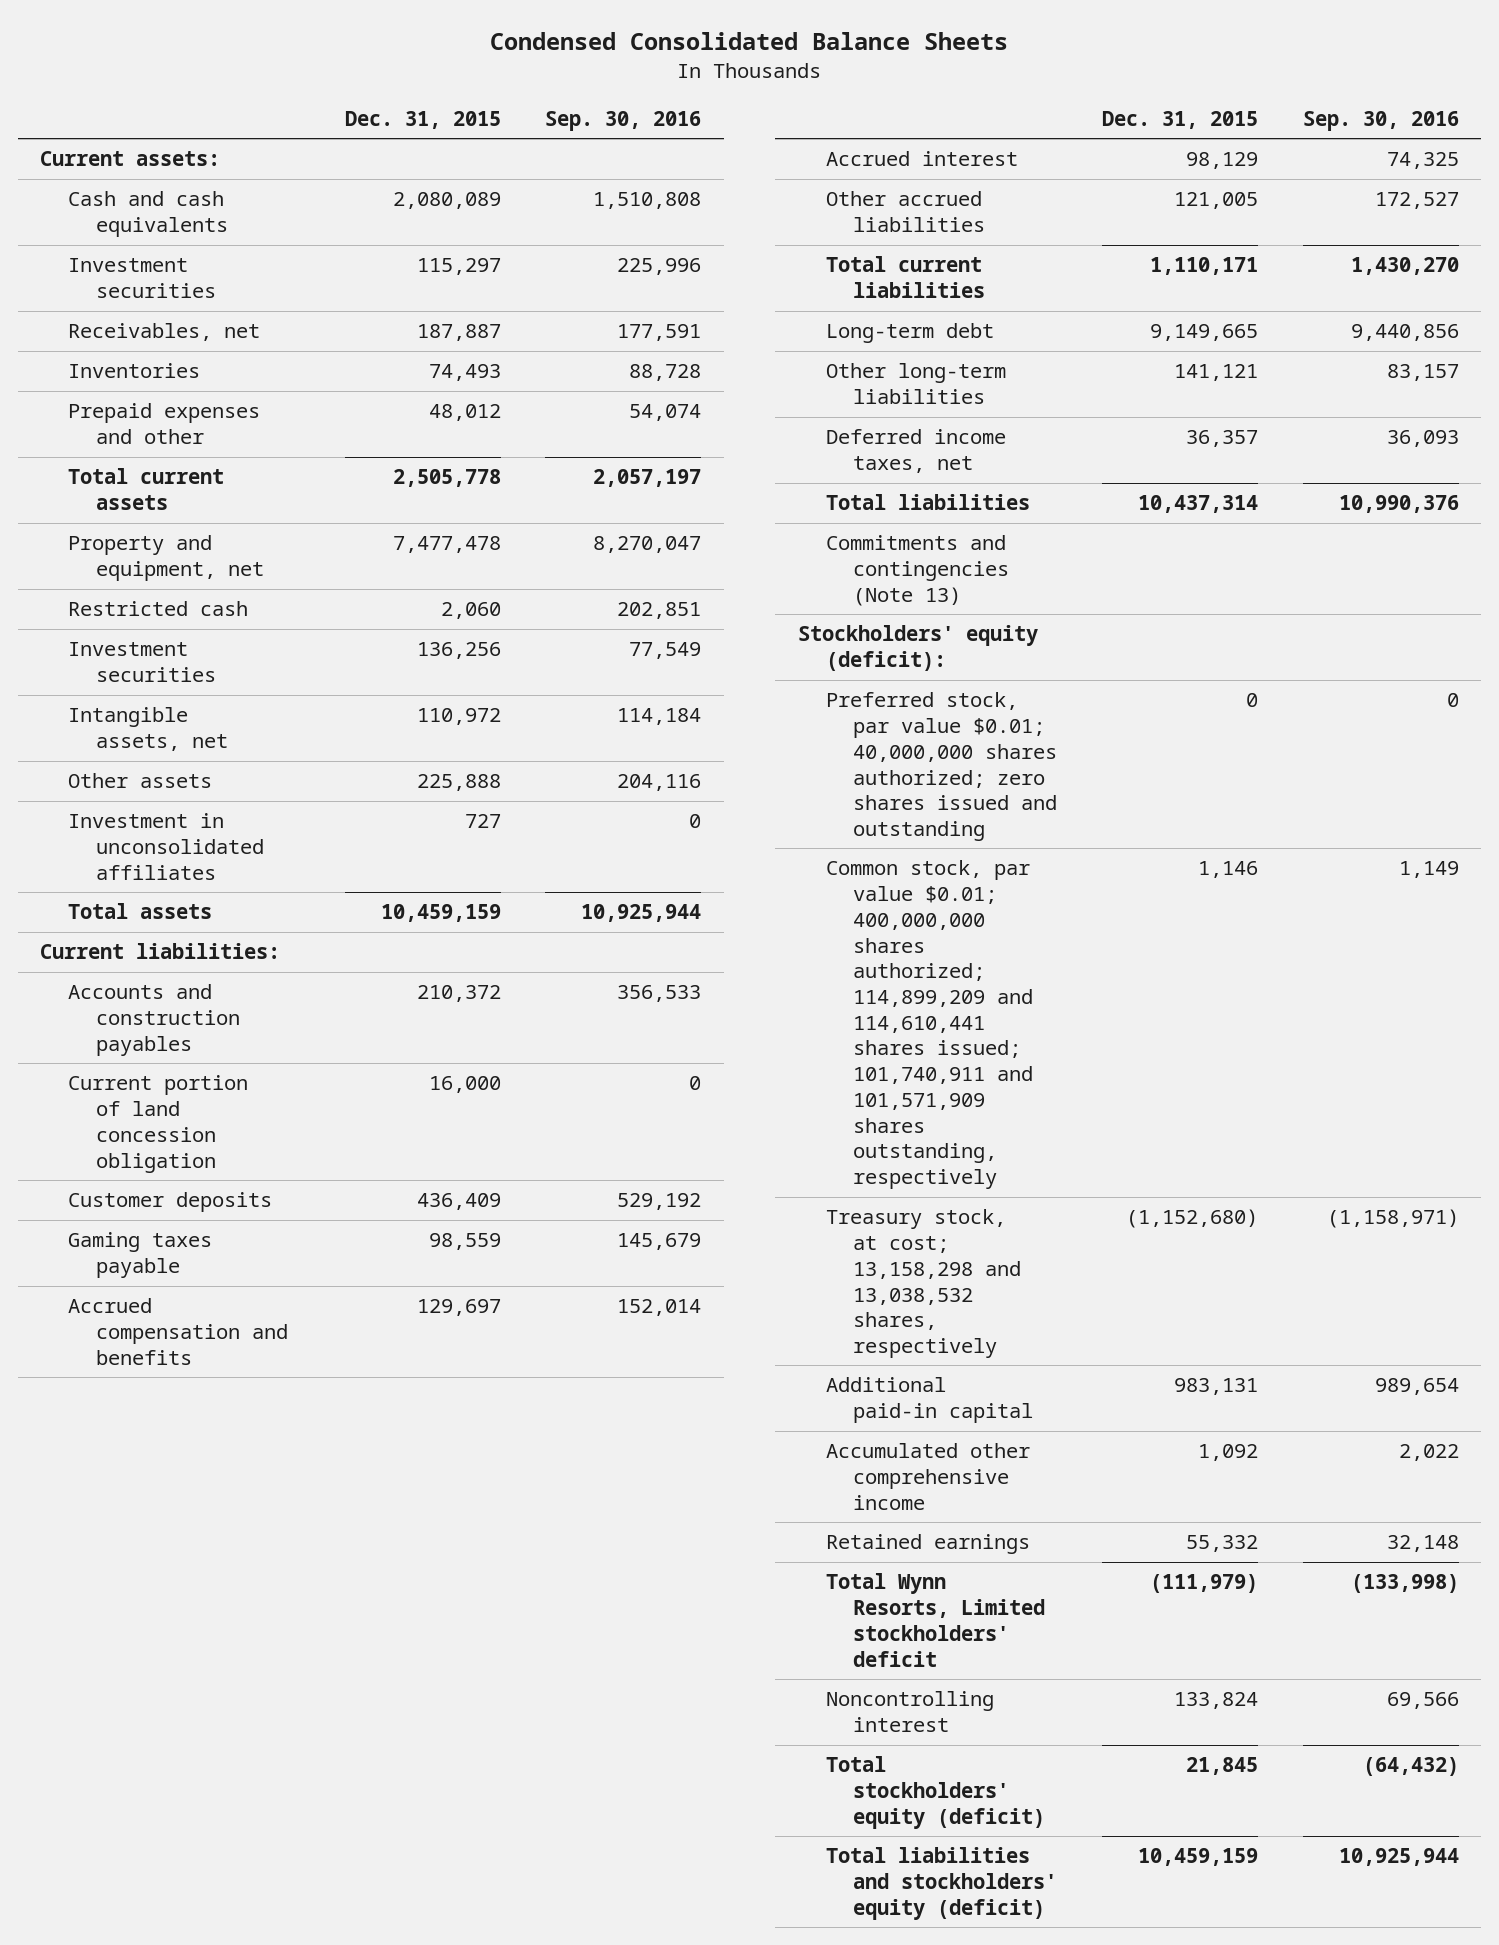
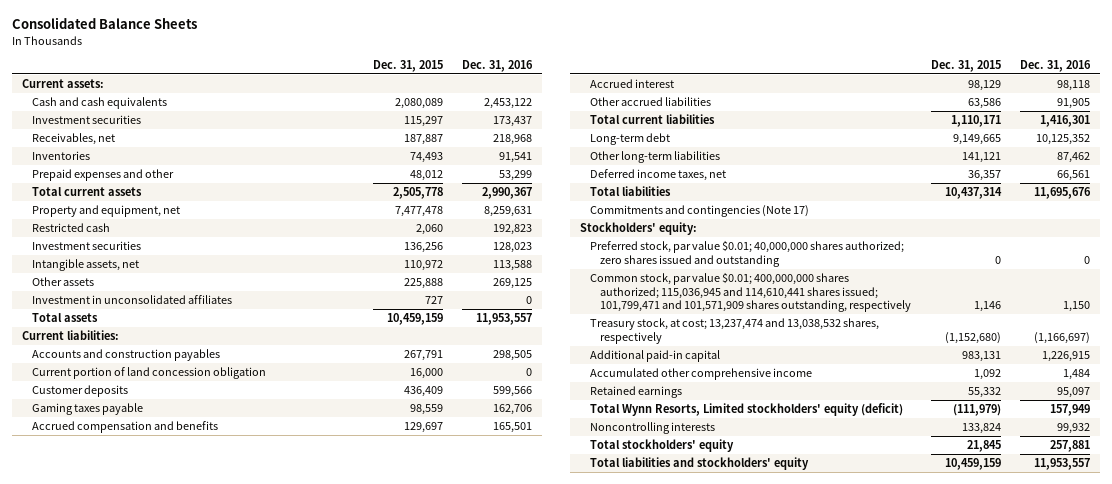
[490,31,1009,50] Condensed Consolidated Balance Sheets -> [12,17,198,30] Consolidated Balance Sheets
[545,110,702,131] Sep. 30, 2016 -> none
none -> [462,59,534,72] Dec. 31, 2016
[416,985,501,1003] 210,372 -> [403,350,443,362] 267,791
[1174,192,1259,210] 121,005 -> [967,98,1001,110] 63,586
[825,535,1010,606] Commitments and contingencies (Note 13) -> [589,205,809,218] Commitments and contingencies (Note 17)
[797,625,1038,672] Stockholders' equity (deficit): -> [579,222,697,236] Stockholders' equity:
[825,860,1034,1190] Common stock, par value $0.01; 400,000,000 shares authorized; 114,899,209 and 114,610,441 shares issued; 101,740,911 and 101,571,909 shares outstanding, respectively -> [589,272,912,312] Common stock, par value $0.01; 400,000,000 shares authorized; 115,036,945 and 114,610,441 shares issued; 101,799,471 and 101,571,909 shares outstanding, respectively
[825,1209,1022,1358] Treasury stock, at cost; 13,158,298 and 13,038,532 shares, respectively -> [589,318,879,344] Treasury stock, at cost; 13,237,474 and 13,038,532 shares, respectively
[825,1573,1046,1667] Total Wynn Resorts, Limited stockholders' deficit -> [589,403,903,417] Total Wynn Resorts, Limited stockholders' equity (deficit)
[825,1691,994,1733] Noncontrolling interest -> [589,422,715,435] Noncontrolling interests
[825,1756,1046,1829] Total stockholders' equity (deficit) -> [589,439,734,453] Total stockholders' equity
[825,1847,1058,1920] Total liabilities and stockholders' equity (deficit) -> [589,457,809,471] Total liabilities and stockholders' equity

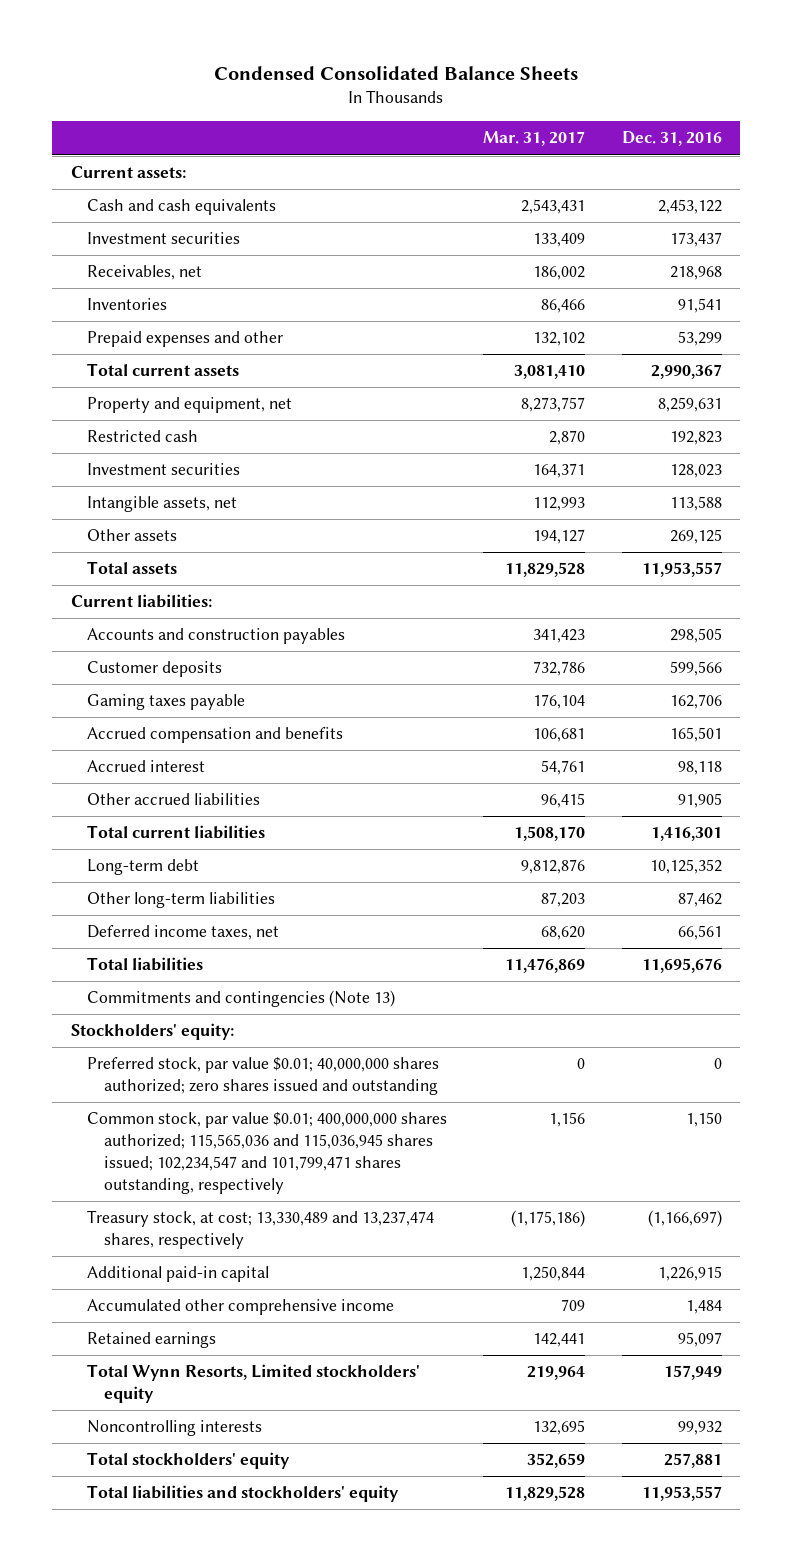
[12,17,198,30] Consolidated Balance Sheets -> [214,65,579,80] Condensed Consolidated Balance Sheets
[372,59,443,72] Dec. 31, 2015 -> none
none -> [483,131,586,147] Mar. 31, 2017
[31,295,232,305] Investment in unconsolidated affiliates -> none
[31,367,266,380] Current portion of land concession obligation -> none
[589,205,809,218] Commitments and contingencies (Note 17) -> [87,990,396,1008] Commitments and contingencies (Note 13)
[589,272,912,312] Common stock, par value $0.01; 400,000,000 shares authorized; 115,036,945 and 114,610,441 shares issued; 101,799,471 and 101,571,909 shares outstanding, respectively -> [87,1112,448,1194] Common stock, par value $0.01; 400,000,000 shares authorized; 115,565,036 and 115,036,945 shares issued; 102,234,547 and 101,799,471 shares outstanding, respectively
[589,318,879,344] Treasury stock, at cost; 13,237,474 and 13,038,532 shares, respectively -> [87,1210,435,1250] Treasury stock, at cost; 13,330,489 and 13,237,474 shares, respectively
[589,403,903,417] Total Wynn Resorts, Limited stockholders' equity (deficit) -> [87,1364,421,1404] Total Wynn Resorts, Limited stockholders' equity

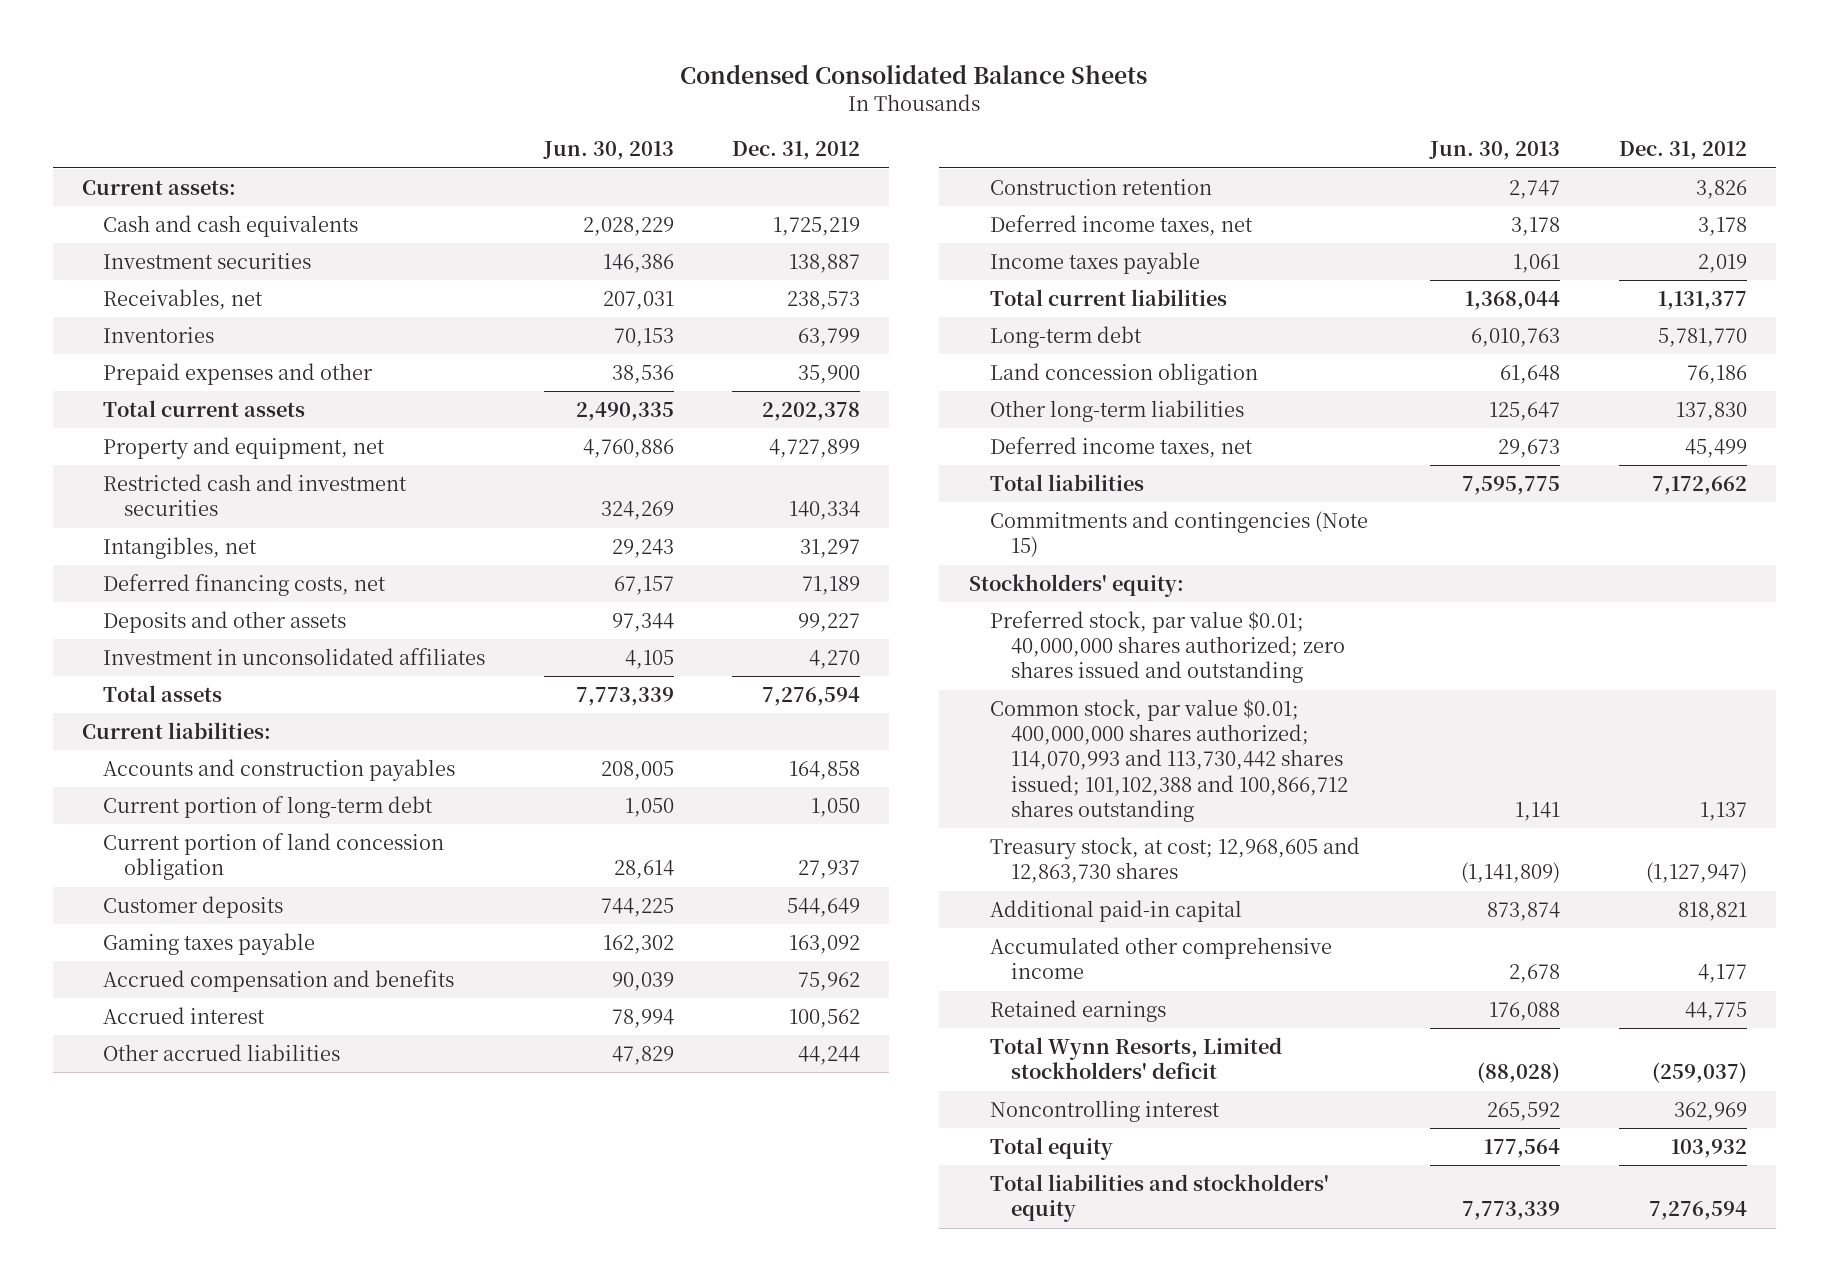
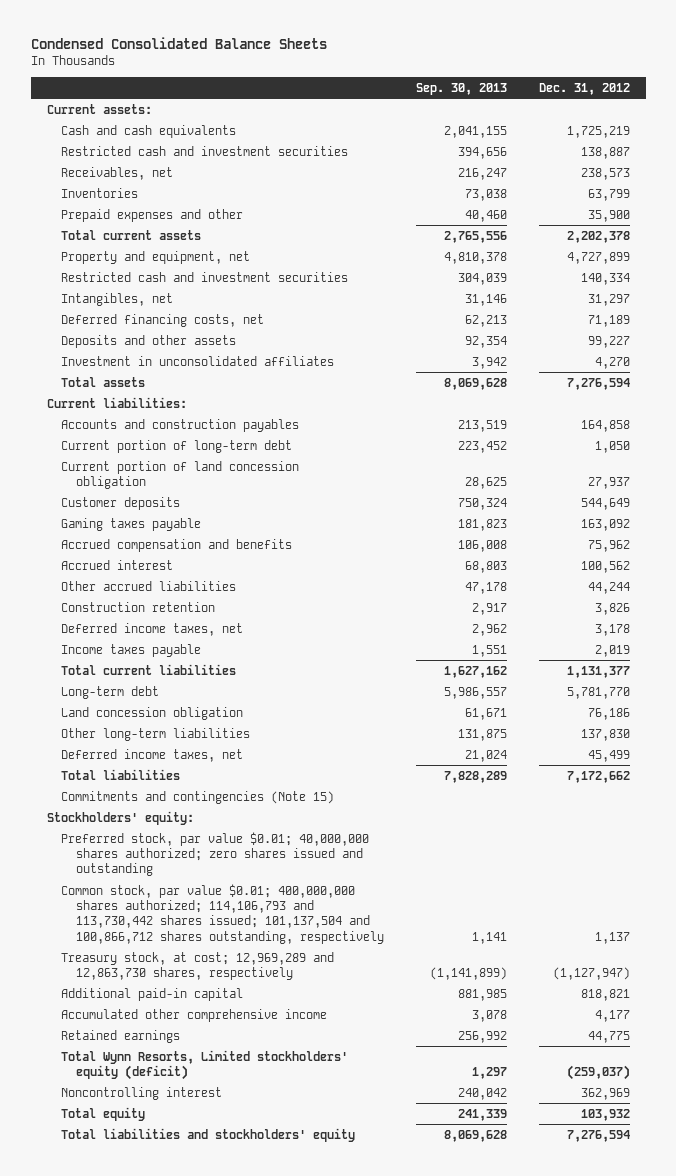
[542,141,674,161] Jun. 30, 2013 -> none
none -> [415,83,507,96] Sep. 30, 2013
[103,252,312,269] Investment securities -> [61,145,349,156] Restricted cash and investment securities
[989,698,1348,822] Common stock, par value $0.01; 400,000,000 shares authorized; 114,070,993 and 113,730,442 shares issued; 101,102,388 and 100,866,712 shares outstanding -> [61,883,384,944] Common stock, par value $0.01; 400,000,000 shares authorized; 114,106,793 and 113,730,442 shares issued; 101,137,504 and 100,866,712 shares outstanding, respectively
[989,836,1360,884] Treasury stock, at cost; 12,968,605 and 12,863,730 shares -> [61,951,335,981] Treasury stock, at cost; 12,969,289 and 12,863,730 shares, respectively
[989,1036,1282,1080] Total Wynn Resorts, Limited stockholders' deficit -> [61,1049,349,1081] Total Wynn Resorts, Limited stockholders' equity (deficit)

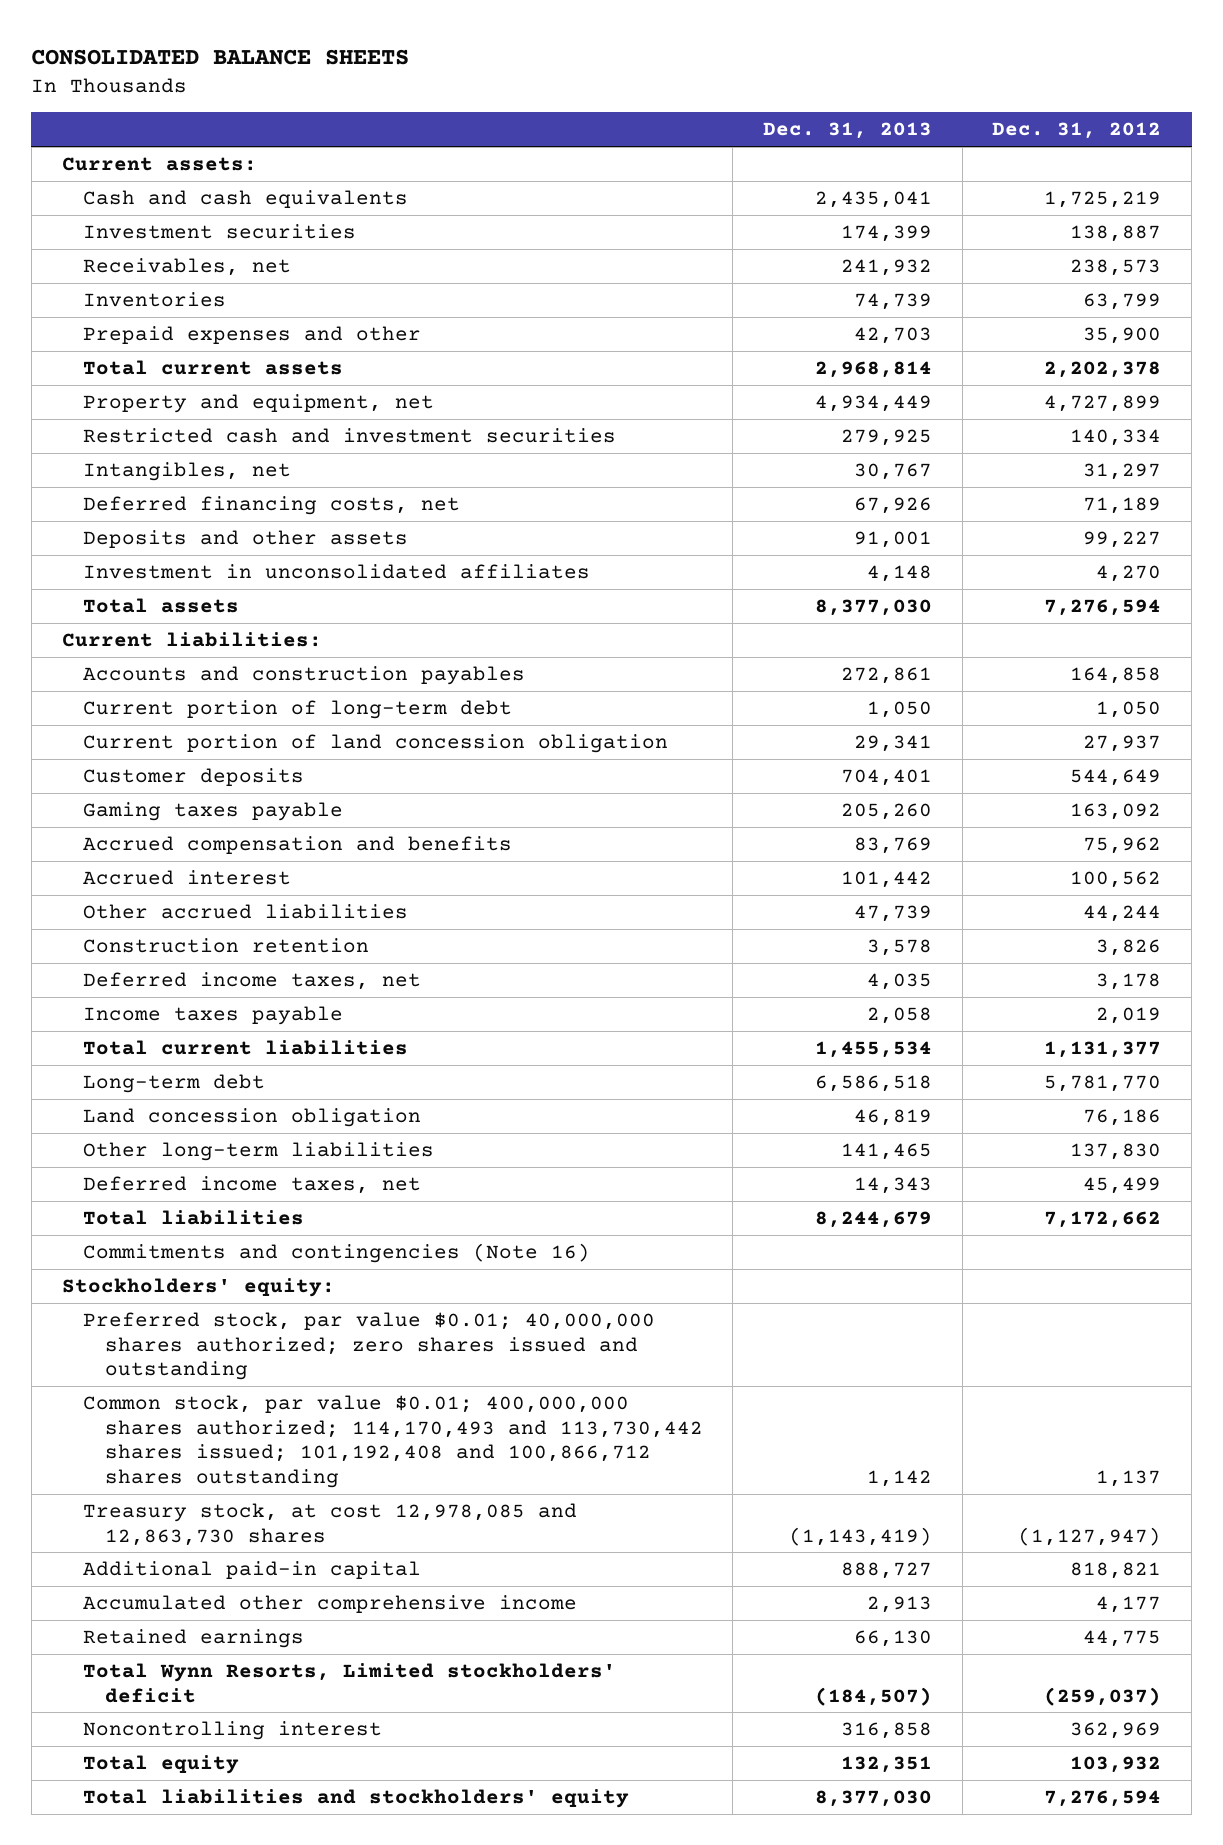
[30,37,327,50] Condensed Consolidated Balance Sheets -> [31,48,410,65] CONSOLIDATED BALANCE SHEETS
[415,83,507,96] Sep. 30, 2013 -> none
none -> [762,122,932,140] Dec. 31, 2013
[61,145,349,156] Restricted cash and investment securities -> [83,223,357,239] Investment securities
[61,790,335,804] Commitments and contingencies (Note 15) -> [83,1242,591,1263] Commitments and contingencies (Note 16)
[61,883,384,944] Common stock, par value $0.01; 400,000,000 shares authorized; 114,106,793 and 113,730,442 shares issued; 101,137,504 and 100,866,712 shares outstanding, respectively -> [83,1394,703,1489] Common stock, par value $0.01; 400,000,000 shares authorized; 114,170,493 and 113,730,442 shares issued; 101,192,408 and 100,866,712 shares outstanding
[61,951,335,981] Treasury stock, at cost; 12,969,289 and 12,863,730 shares, respectively -> [83,1502,578,1546] Treasury stock, at cost 12,978,085 and 12,863,730 shares
[61,1049,349,1081] Total Wynn Resorts, Limited stockholders' equity (deficit) -> [83,1662,617,1703] Total Wynn Resorts, Limited stockholders' deficit

